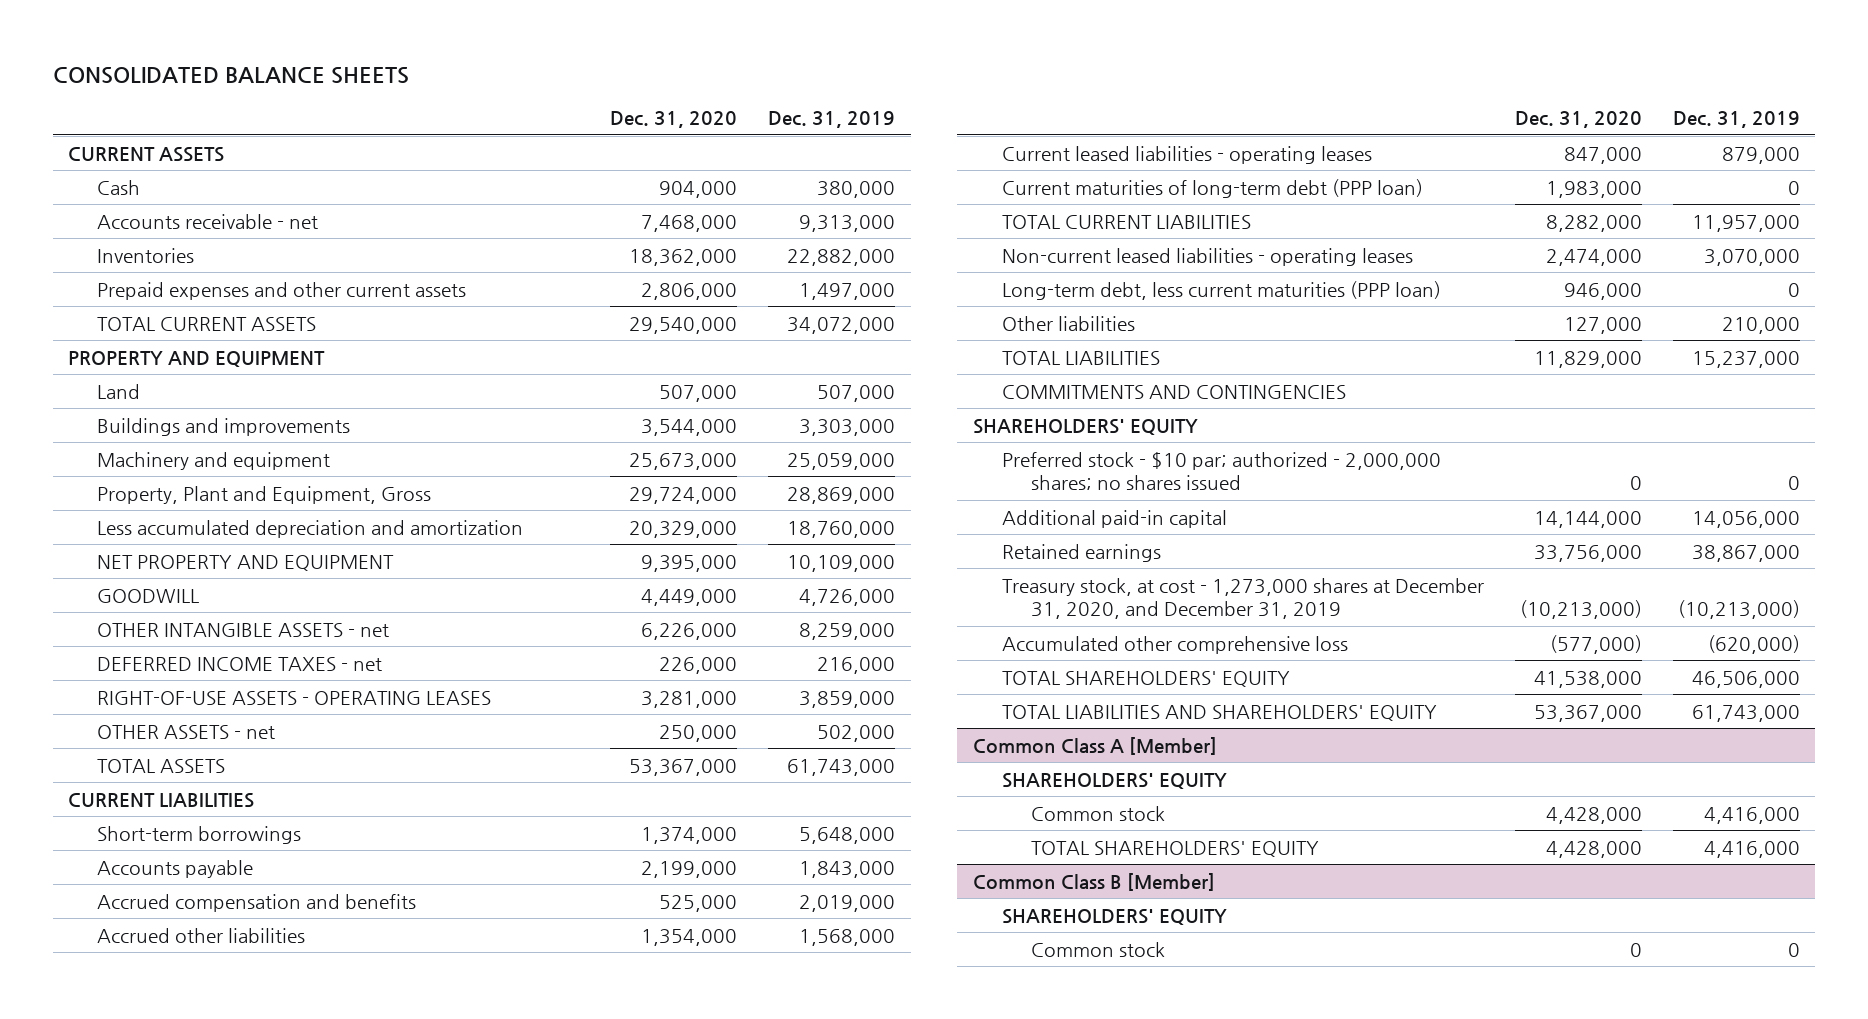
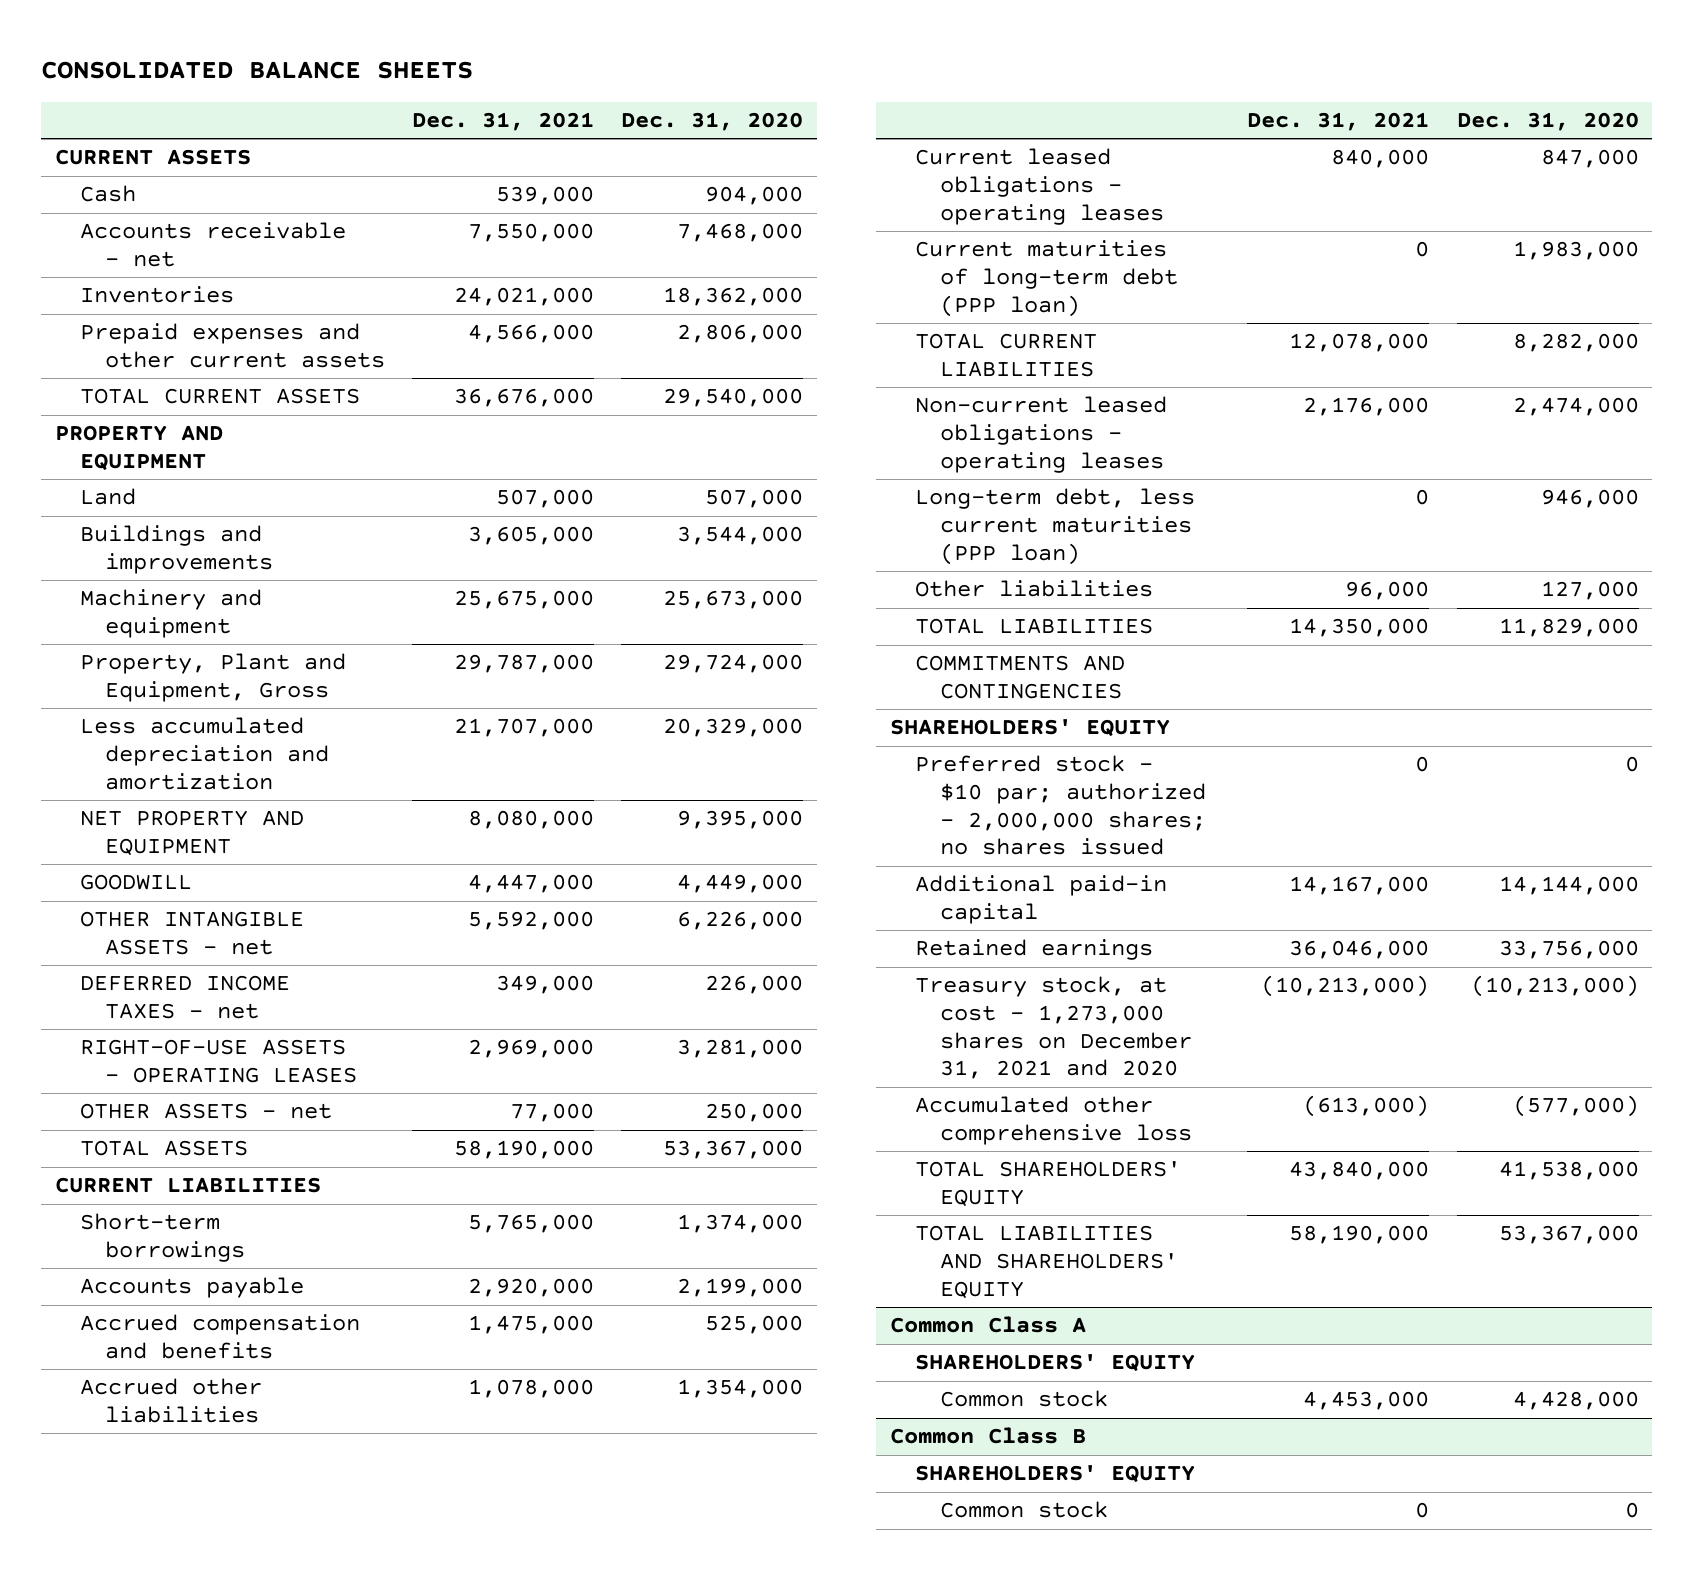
[768,110,896,128] Dec. 31, 2019 -> none
none -> [411,111,594,131] Dec. 31, 2021
[1001,145,1372,164] Current leased liabilities - operating leases -> [914,148,1164,225] Current leased obligations - operating leases
[1001,247,1413,266] Non-current leased liabilities - operating leases -> [914,396,1167,473] Non-current leased obligations - operating leases
[1001,577,1484,620] Treasury stock, at cost - 1,273,000 shares at December 31, 2020, and December 31, 2019 -> [914,976,1192,1080] Treasury stock, at cost - 1,273,000 shares on December 31, 2021 and 2020
[972,736,1217,755] Common Class A [Member] -> [889,1316,1086,1334] Common Class A
[1030,840,1319,857] TOTAL SHAREHOLDERS' EQUITY -> none
[972,872,1215,891] Common Class B [Member] -> [889,1427,1086,1445] Common Class B

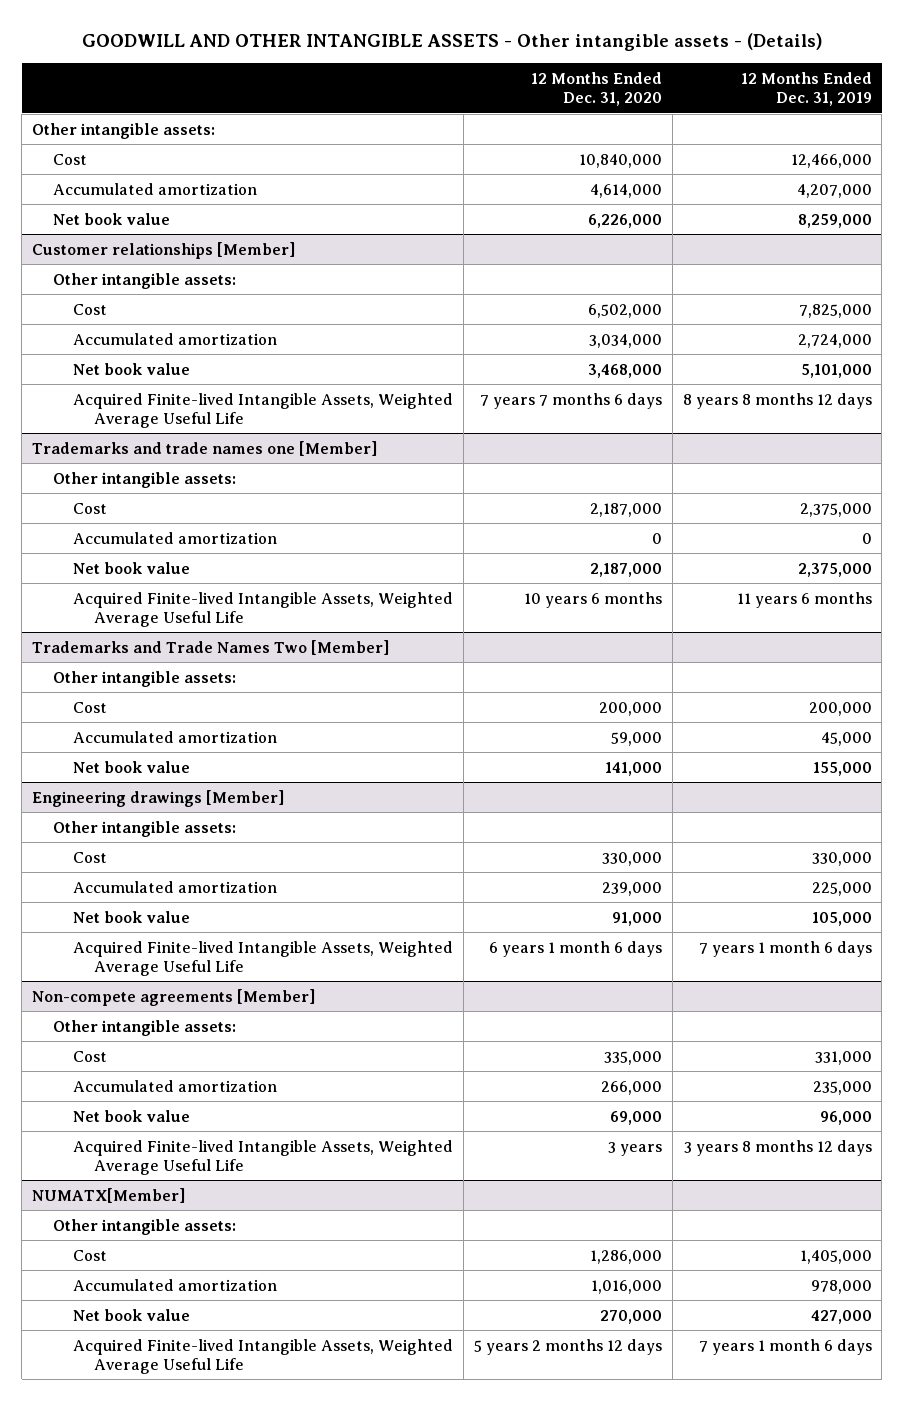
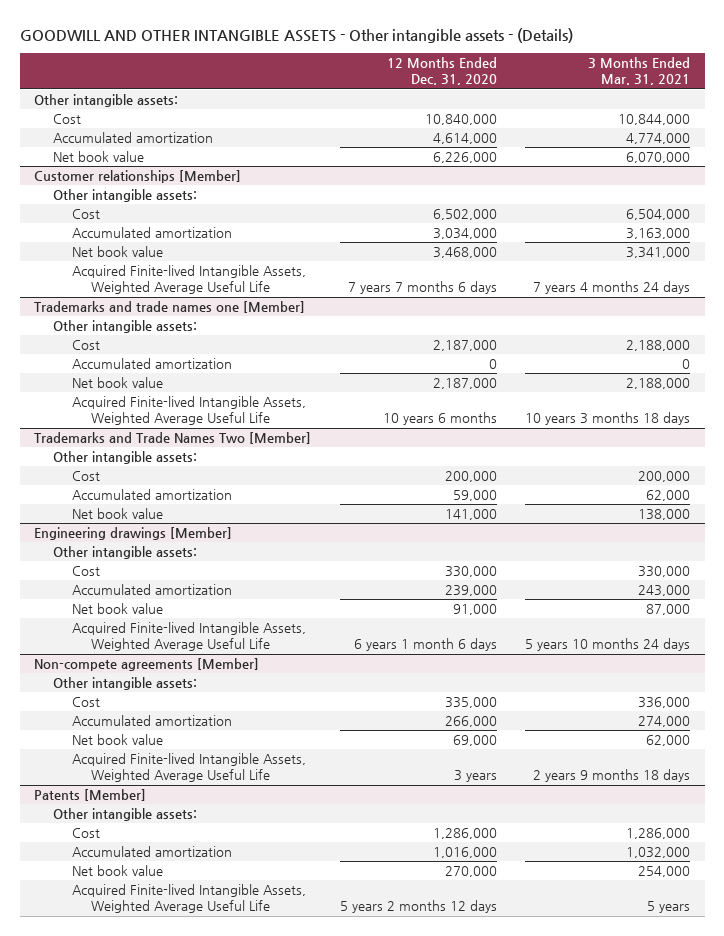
[740,72,872,107] 12 Months Ended Dec. 31, 2019 -> none
none -> [588,57,691,86] 3 Months Ended Mar. 31, 2021
[32,1187,186,1203] NUMATX[Member] -> [33,789,146,802] Patents [Member]

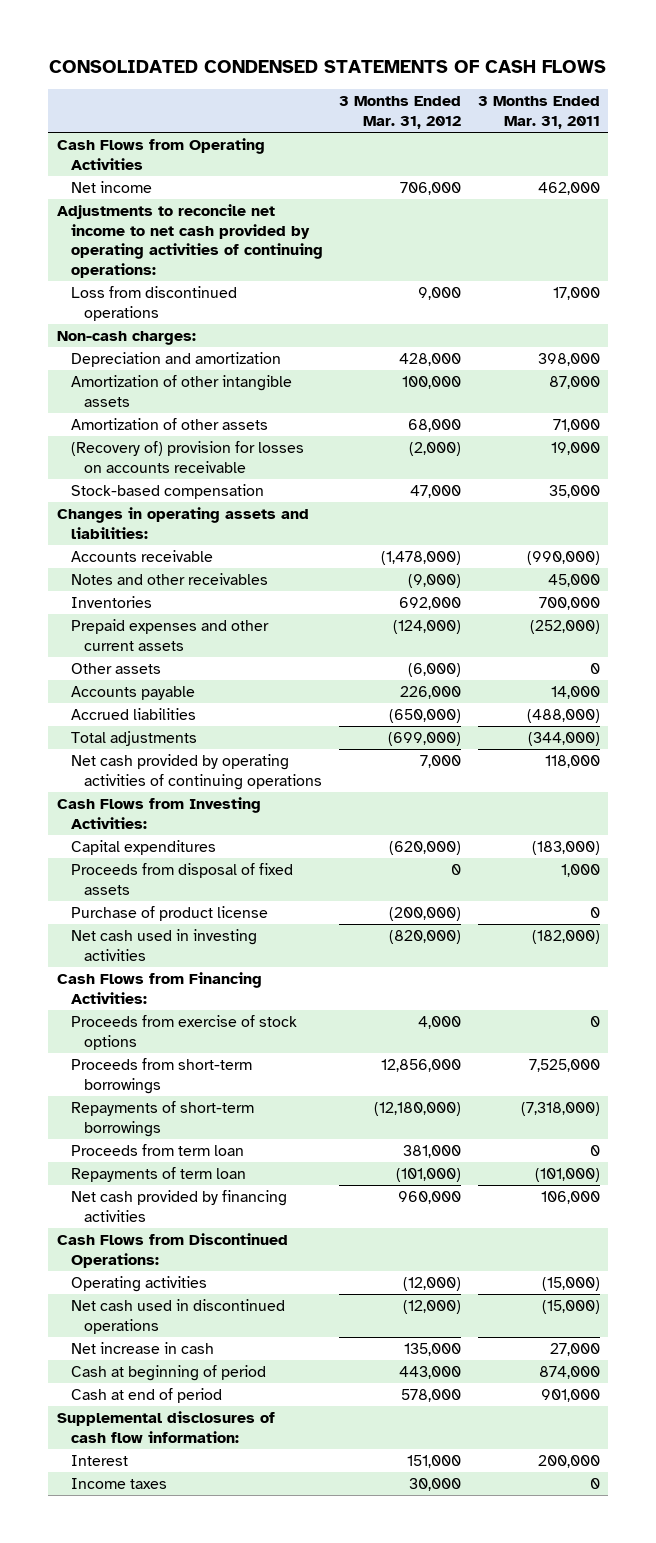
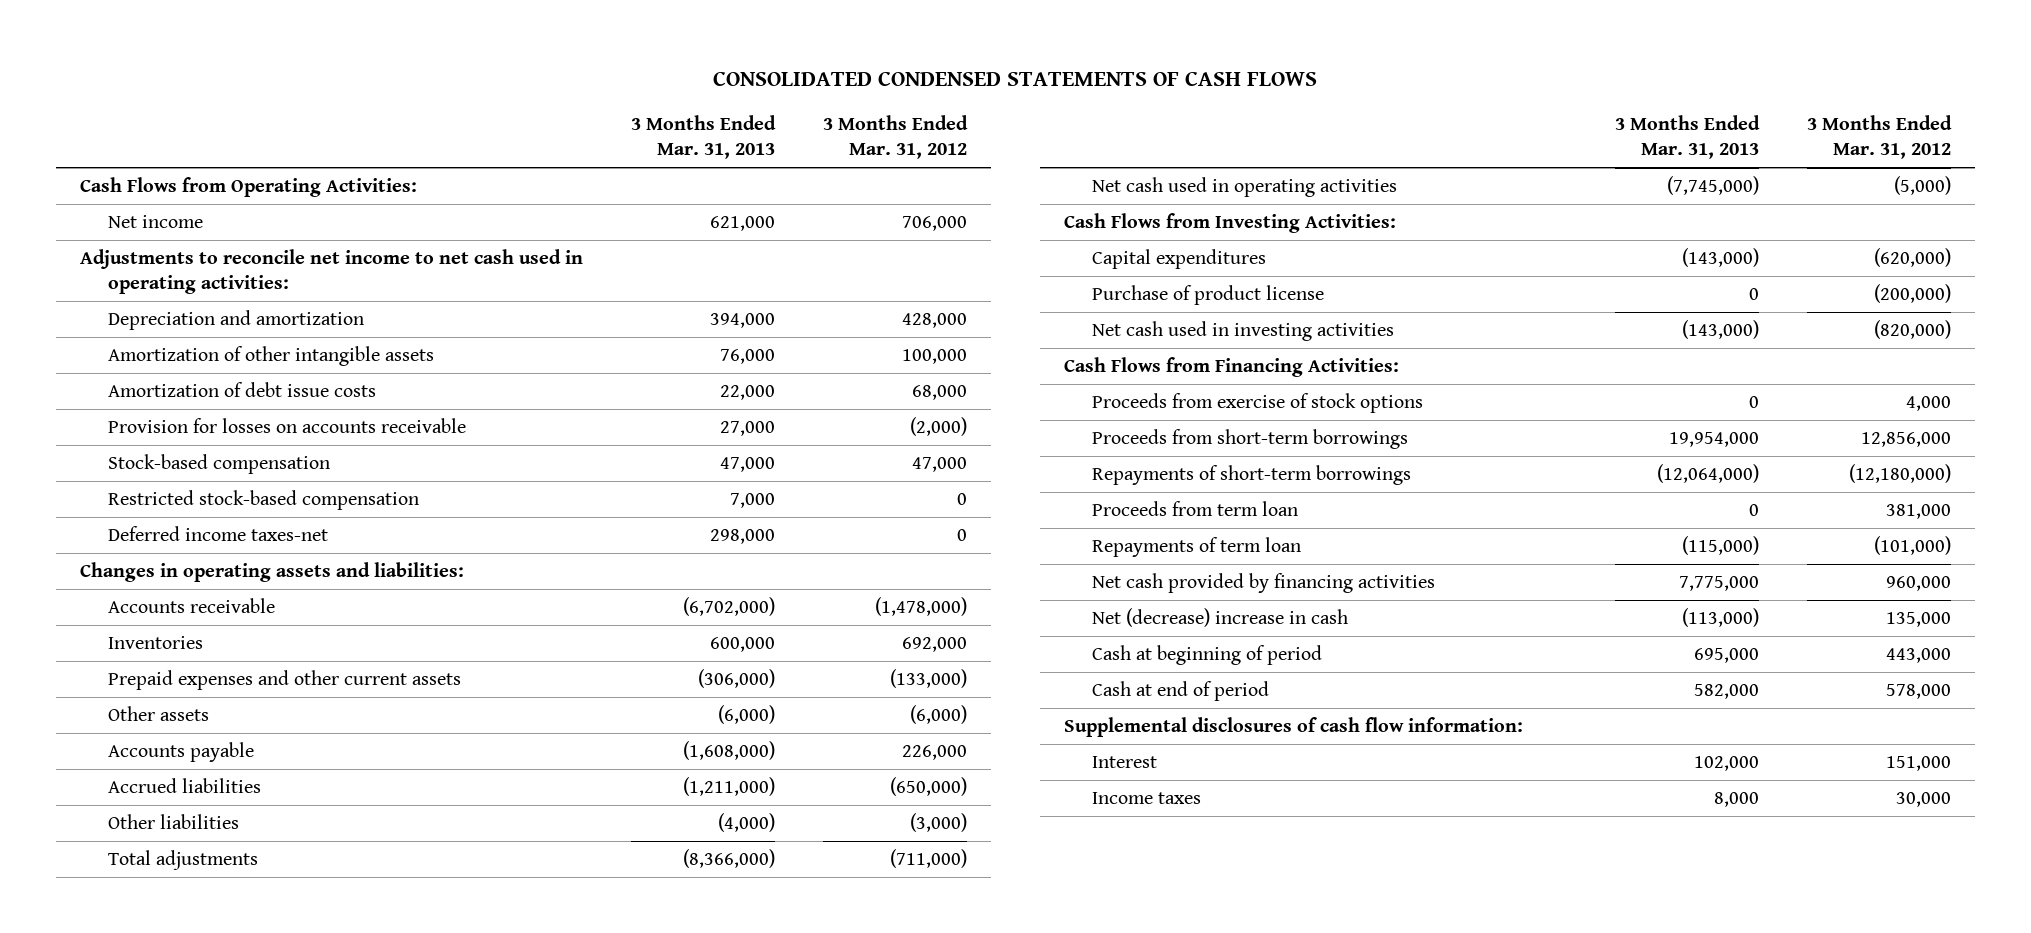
[477,96,600,129] 3 Months Ended Mar. 31, 2011 -> none
none -> [630,115,776,160] 3 Months Ended Mar. 31, 2013
[56,138,265,170] Cash Flows from Operating Activities -> [79,177,417,198] Cash Flows from Operating Activities:
[70,286,237,321] Loss from discontinued operations -> none
[56,331,196,346] Non-cash charges: -> none
[56,204,323,278] Adjustments to reconcile net income to net cash provided by operating activities of continuing operations: -> [79,249,583,295] Adjustments to reconcile net income to net cash used in operating activities:
[70,418,268,431] Amortization of other assets -> [108,382,377,398] Amortization of debt issue costs
[70,441,304,473] (Recovery of) provision for losses on accounts receivable -> [108,418,467,434] Provision for losses on accounts receivable
none -> [108,490,420,511] Restricted stock-based compensation
none -> [108,526,329,542] Deferred income taxes-net
[70,573,268,586] Notes and other receivables -> none
[393,620,462,635] (124,000) -> [889,669,967,689] (133,000)
none -> [108,814,240,830] Other liabilities
[388,732,462,747] (699,000) -> [889,849,967,869] (711,000)
[70,754,323,790] Net cash provided by operating activities of continuing operations -> [1091,177,1397,198] Net cash used in operating activities
[420,755,462,769] 7,000 -> [1893,176,1951,196] (5,000)
[70,863,293,895] Proceeds from disposal of fixed assets -> none
[56,1233,288,1268] Cash Flows from Discontinued Operations: -> none
[70,1276,207,1293] Operating activities -> none
[70,1299,285,1334] Net cash used in discontinued operations -> none
[70,1342,214,1355] Net increase in cash -> [1091,608,1348,628] Net (decrease) increase in cash

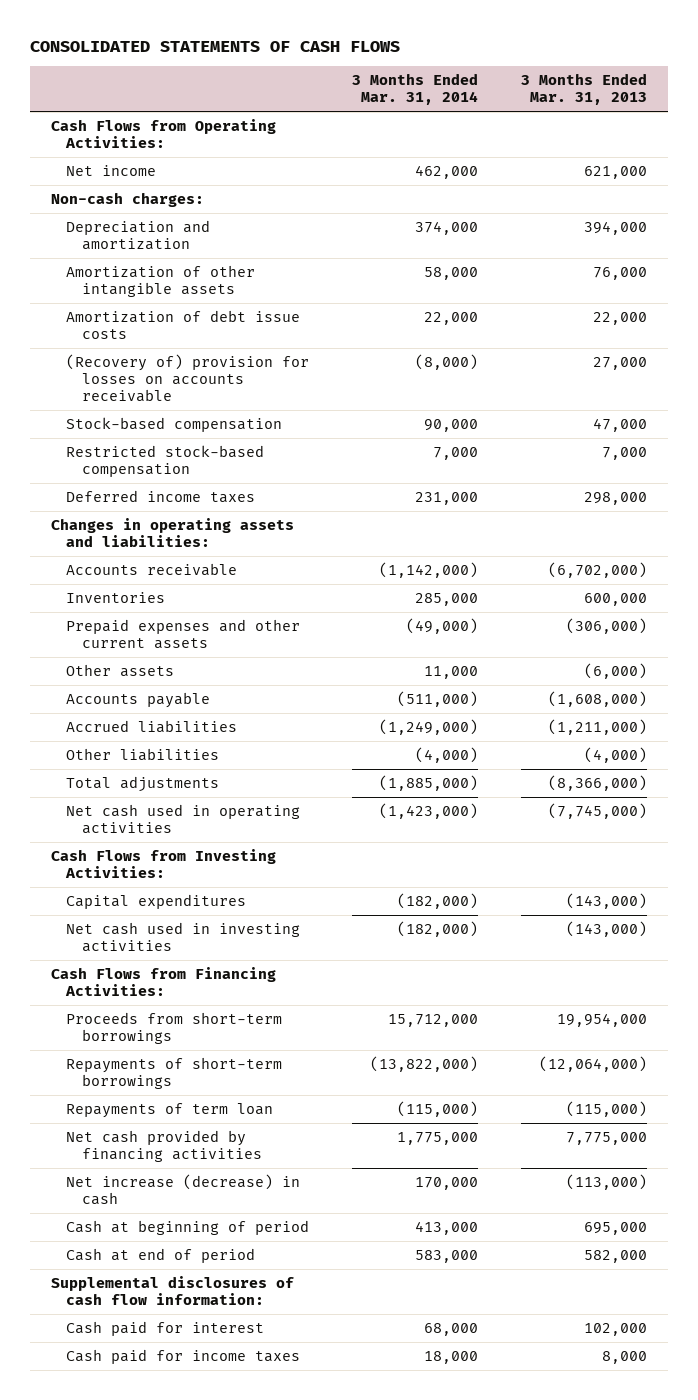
[713,71,1318,87] CONSOLIDATED CONDENSED STATEMENTS OF CASH FLOWS -> [29,41,400,53] CONSOLIDATED STATEMENTS OF CASH FLOWS
[822,115,968,160] 3 Months Ended Mar. 31, 2012 -> none
none -> [352,73,479,106] 3 Months Ended Mar. 31, 2014
[79,249,583,295] Adjustments to reconcile net income to net cash used in operating activities: -> none
none -> [51,191,205,207] Non-cash charges:
[108,418,467,434] Provision for losses on accounts receivable -> [66,353,310,403] (Recovery of) provision for losses on accounts receivable
[108,526,329,542] Deferred income taxes-net -> [66,489,256,503] Deferred income taxes
[1091,285,1324,306] Purchase of product license -> none
[1091,393,1423,414] Proceeds from exercise of stock options -> none
[1091,501,1298,517] Proceeds from term loan -> none
[1091,608,1348,628] Net (decrease) increase in cash -> [66,1173,301,1205] Net increase (decrease) in cash
[1091,756,1157,769] Interest -> [66,1320,265,1336] Cash paid for interest
[1091,792,1201,805] Income taxes -> [66,1348,301,1364] Cash paid for income taxes

